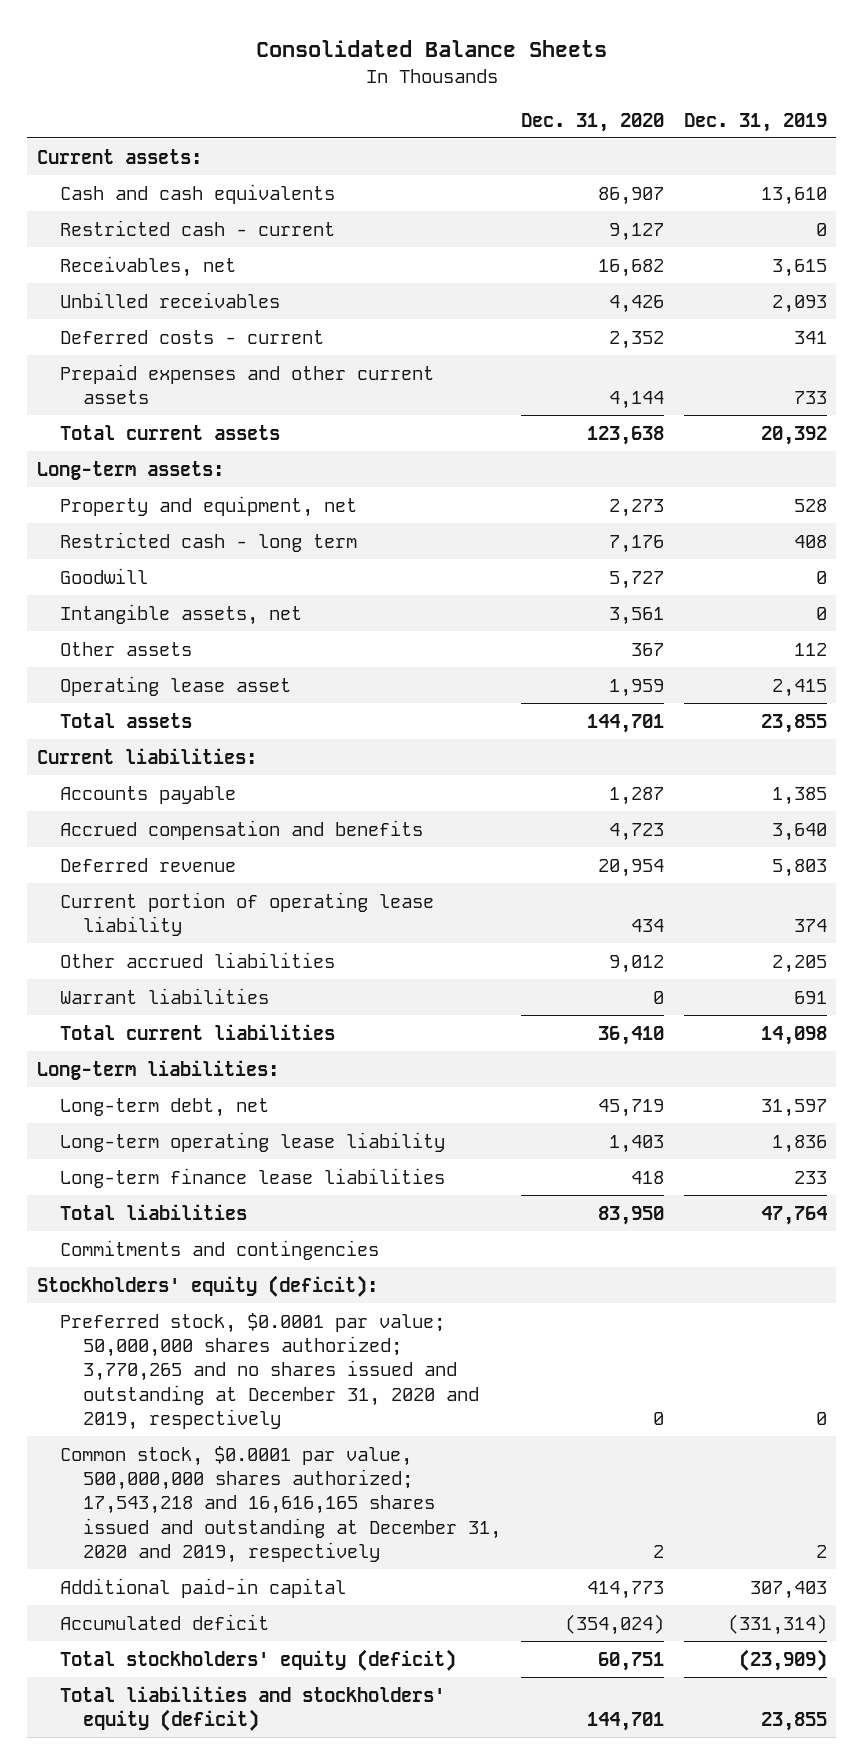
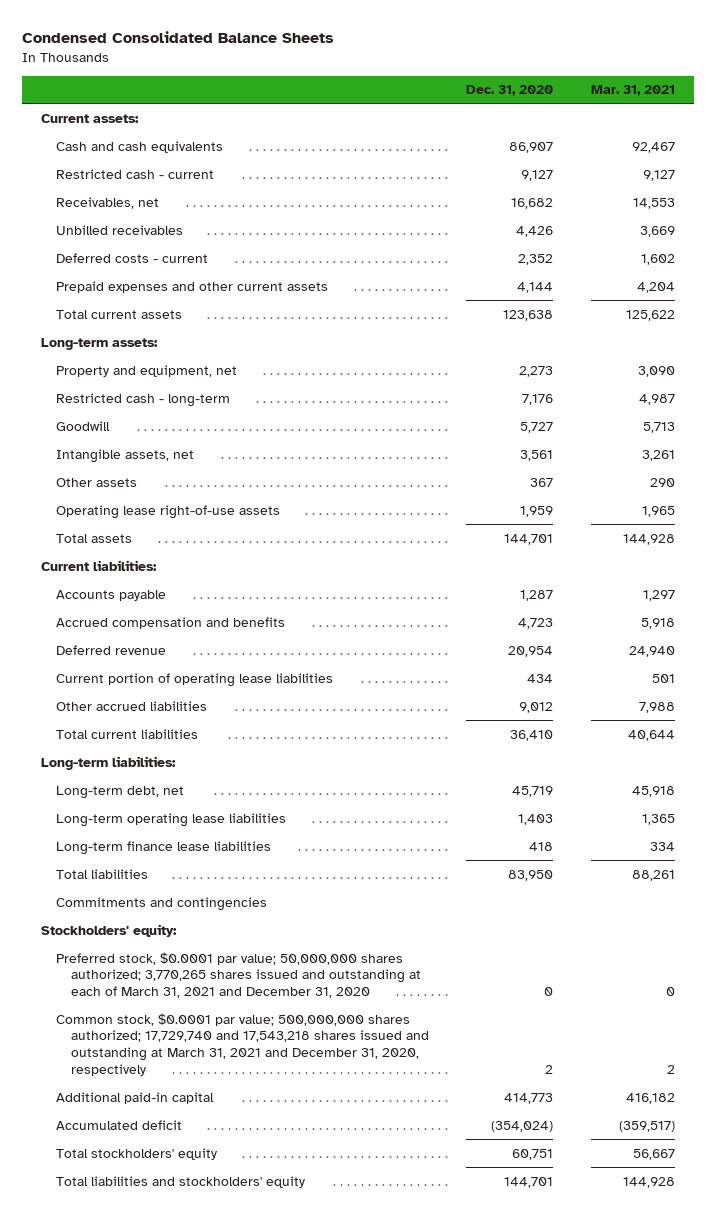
[255,39,607,57] Consolidated Balance Sheets -> [21,31,334,44] Condensed Consolidated Balance Sheets
[683,112,827,132] Dec. 31, 2019 -> none
none -> [591,85,676,97] Mar. 31, 2021
[60,531,358,552] Restricted cash - long term -> [55,392,230,407] Restricted cash - long-term
[60,675,292,696] Operating lease asset -> [55,504,280,519] Operating lease right-of-use assets
[60,891,435,936] Current portion of operating lease liability -> [55,672,333,687] Current portion of operating lease liabilities
[60,987,270,1004] Warrant liabilities -> none
[60,1131,446,1152] Long-term operating lease liability -> [55,812,286,827] Long-term operating lease liabilities
[36,1274,378,1297] Stockholders' equity (deficit): -> [40,923,177,937] Stockholders' equity:
[60,1312,480,1430] Preferred stock, $0.0001 par value; 50,000,000 shares authorized; 3,770,265 and no shares issued and outstanding at December 31, 2020 and 2019, respectively -> [55,951,421,999] Preferred stock, $0.0001 par value; 50,000,000 shares authorized; 3,770,265 shares issued and outstanding at each of March 31, 2021 and December 31, 2020
[60,1445,502,1563] Common stock, $0.0001 par value, 500,000,000 shares authorized; 17,543,218 and 16,616,165 shares issued and outstanding at December 31, 2020 and 2019, respectively -> [55,1012,429,1076] Common stock, $0.0001 par value; 500,000,000 shares authorized; 17,729,740 and 17,543,218 shares issued and outstanding at March 31, 2021 and December 31, 2020, respectively
[60,1648,457,1671] Total stockholders' equity (deficit) -> [55,1147,217,1160] Total stockholders' equity
[60,1685,446,1731] Total liabilities and stockholders' equity (deficit) -> [55,1175,305,1188] Total liabilities and stockholders' equity

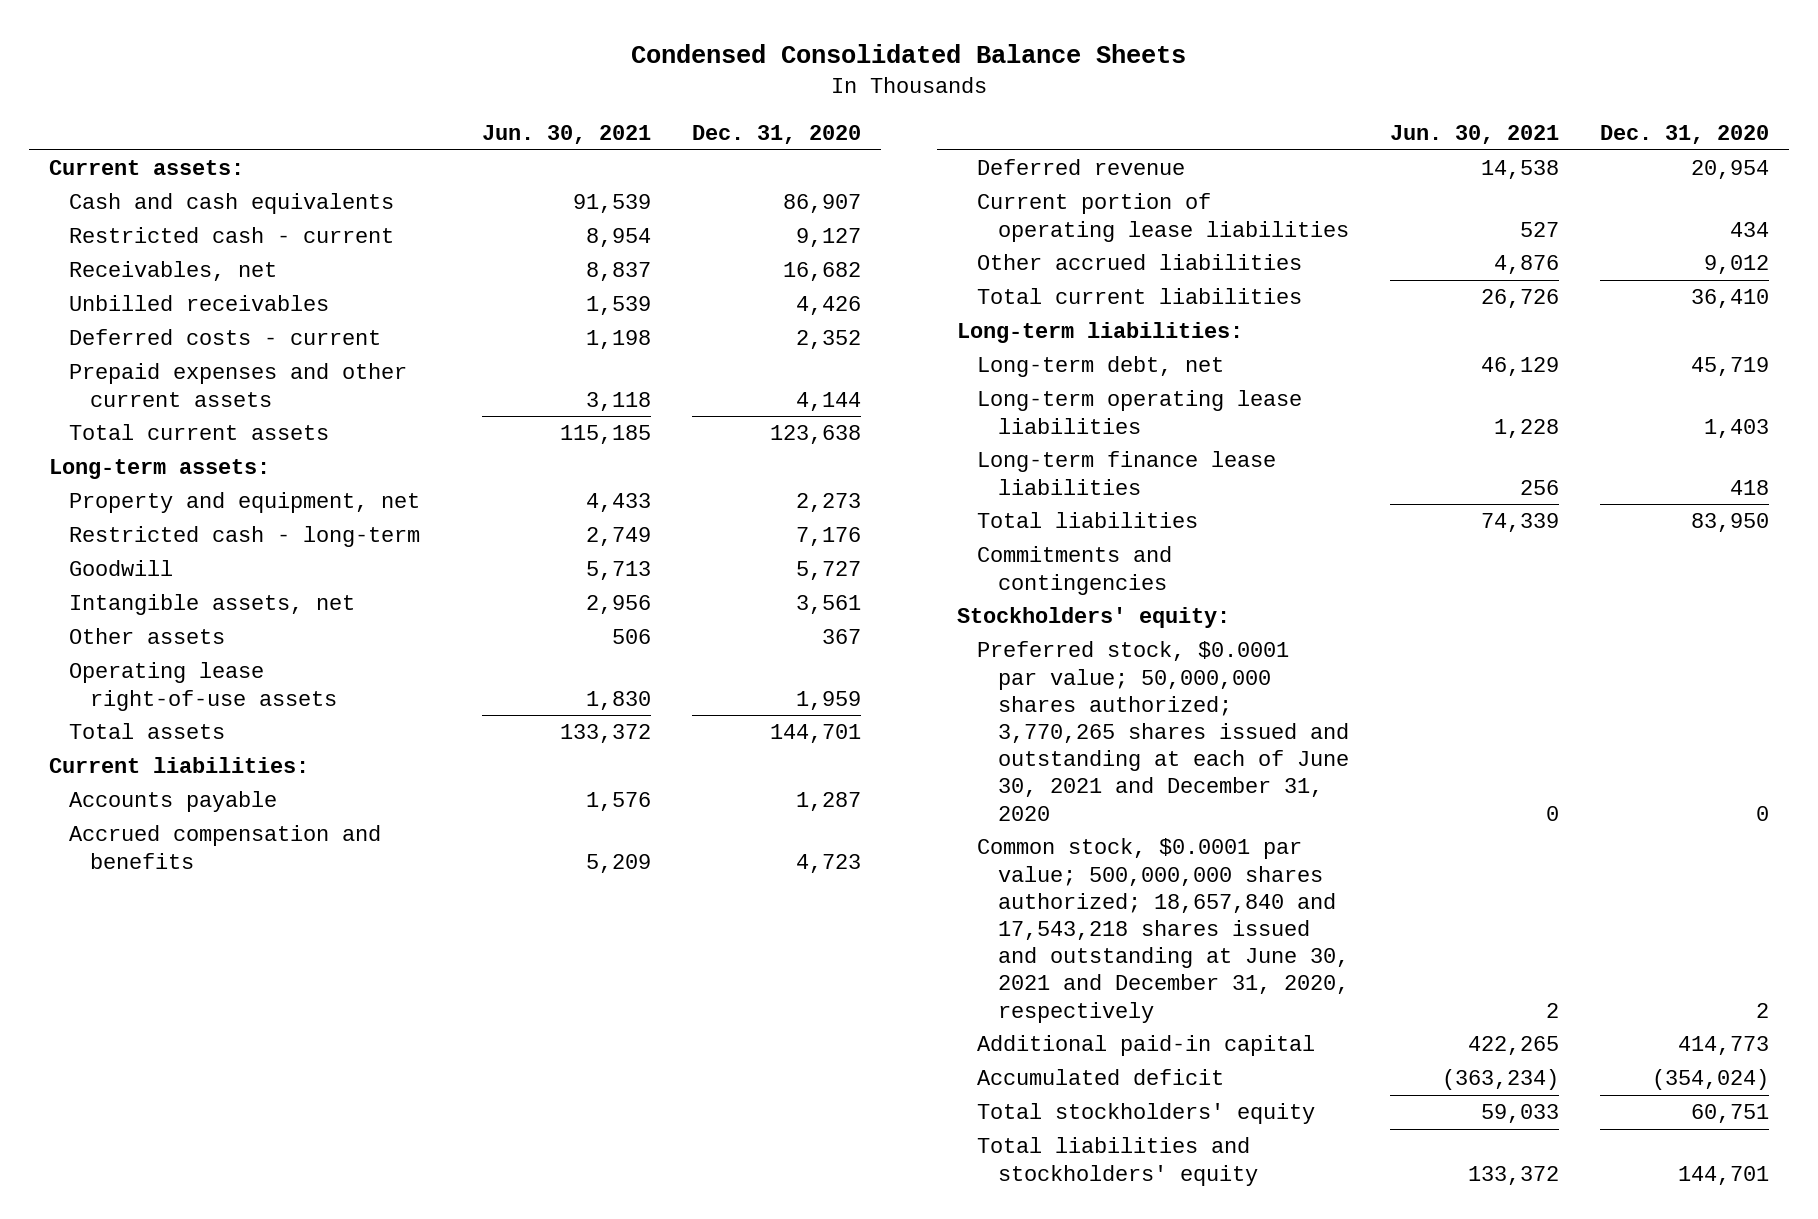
[591,85,676,97] Mar. 31, 2021 -> none
none -> [481,124,651,144] Jun. 30, 2021
[55,951,421,999] Preferred stock, $0.0001 par value; 50,000,000 shares authorized; 3,770,265 shares issued and outstanding at each of March 31, 2021 and December 31, 2020 -> [977,641,1349,821] Preferred stock, $0.0001 par value; 50,000,000 shares authorized; 3,770,265 shares issued and outstanding at each of June 30, 2021 and December 31, 2020
[55,1012,429,1076] Common stock, $0.0001 par value; 500,000,000 shares authorized; 17,729,740 and 17,543,218 shares issued and outstanding at March 31, 2021 and December 31, 2020, respectively -> [977,838,1349,1023] Common stock, $0.0001 par value; 500,000,000 shares authorized; 18,657,840 and 17,543,218 shares issued and outstanding at June 30, 2021 and December 31, 2020, respectively

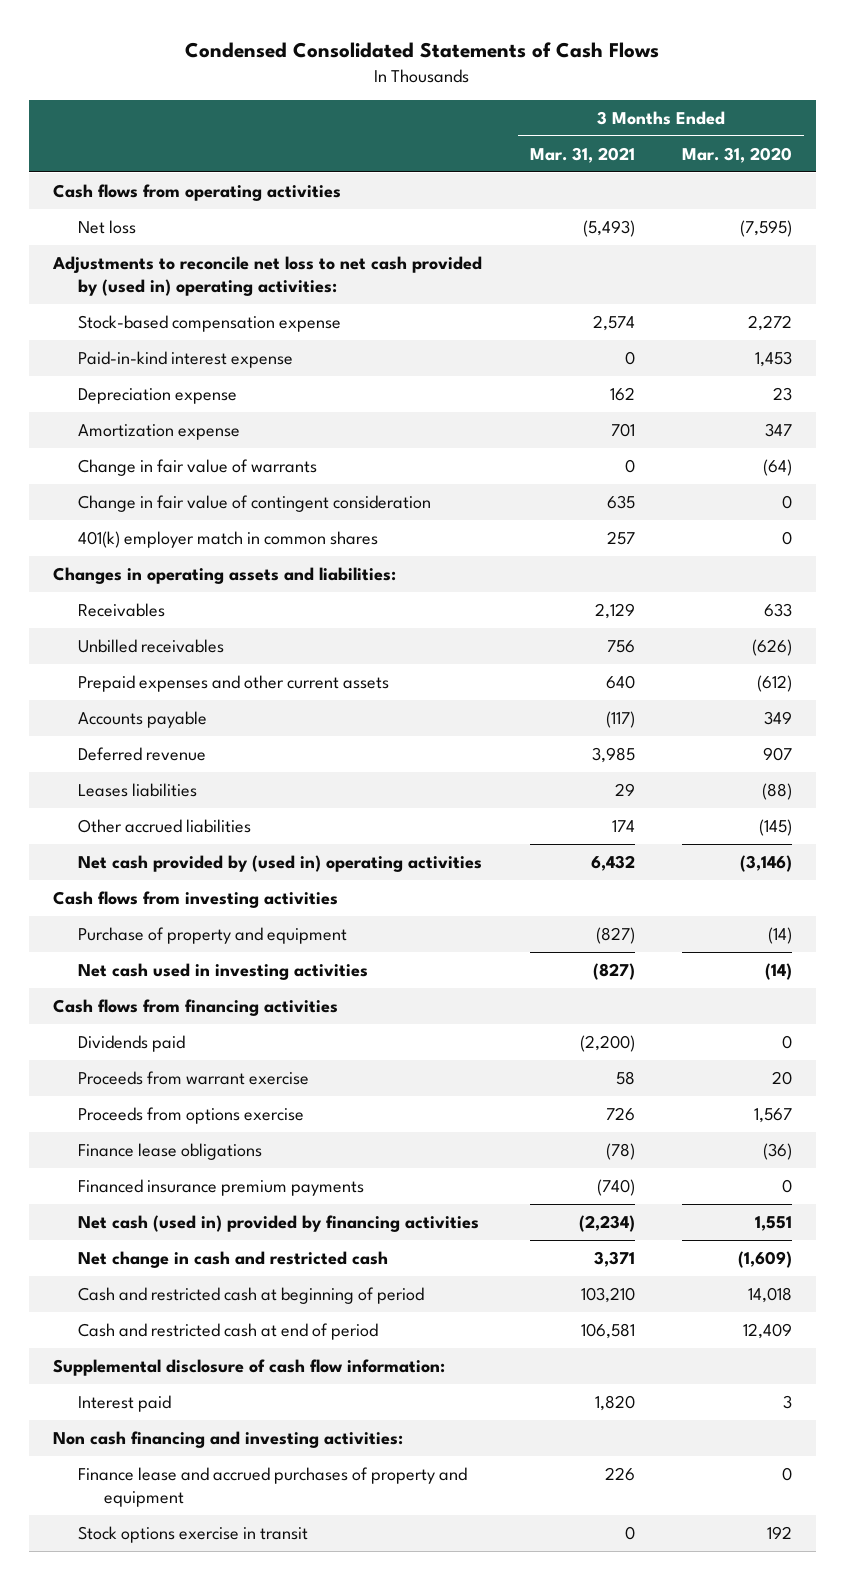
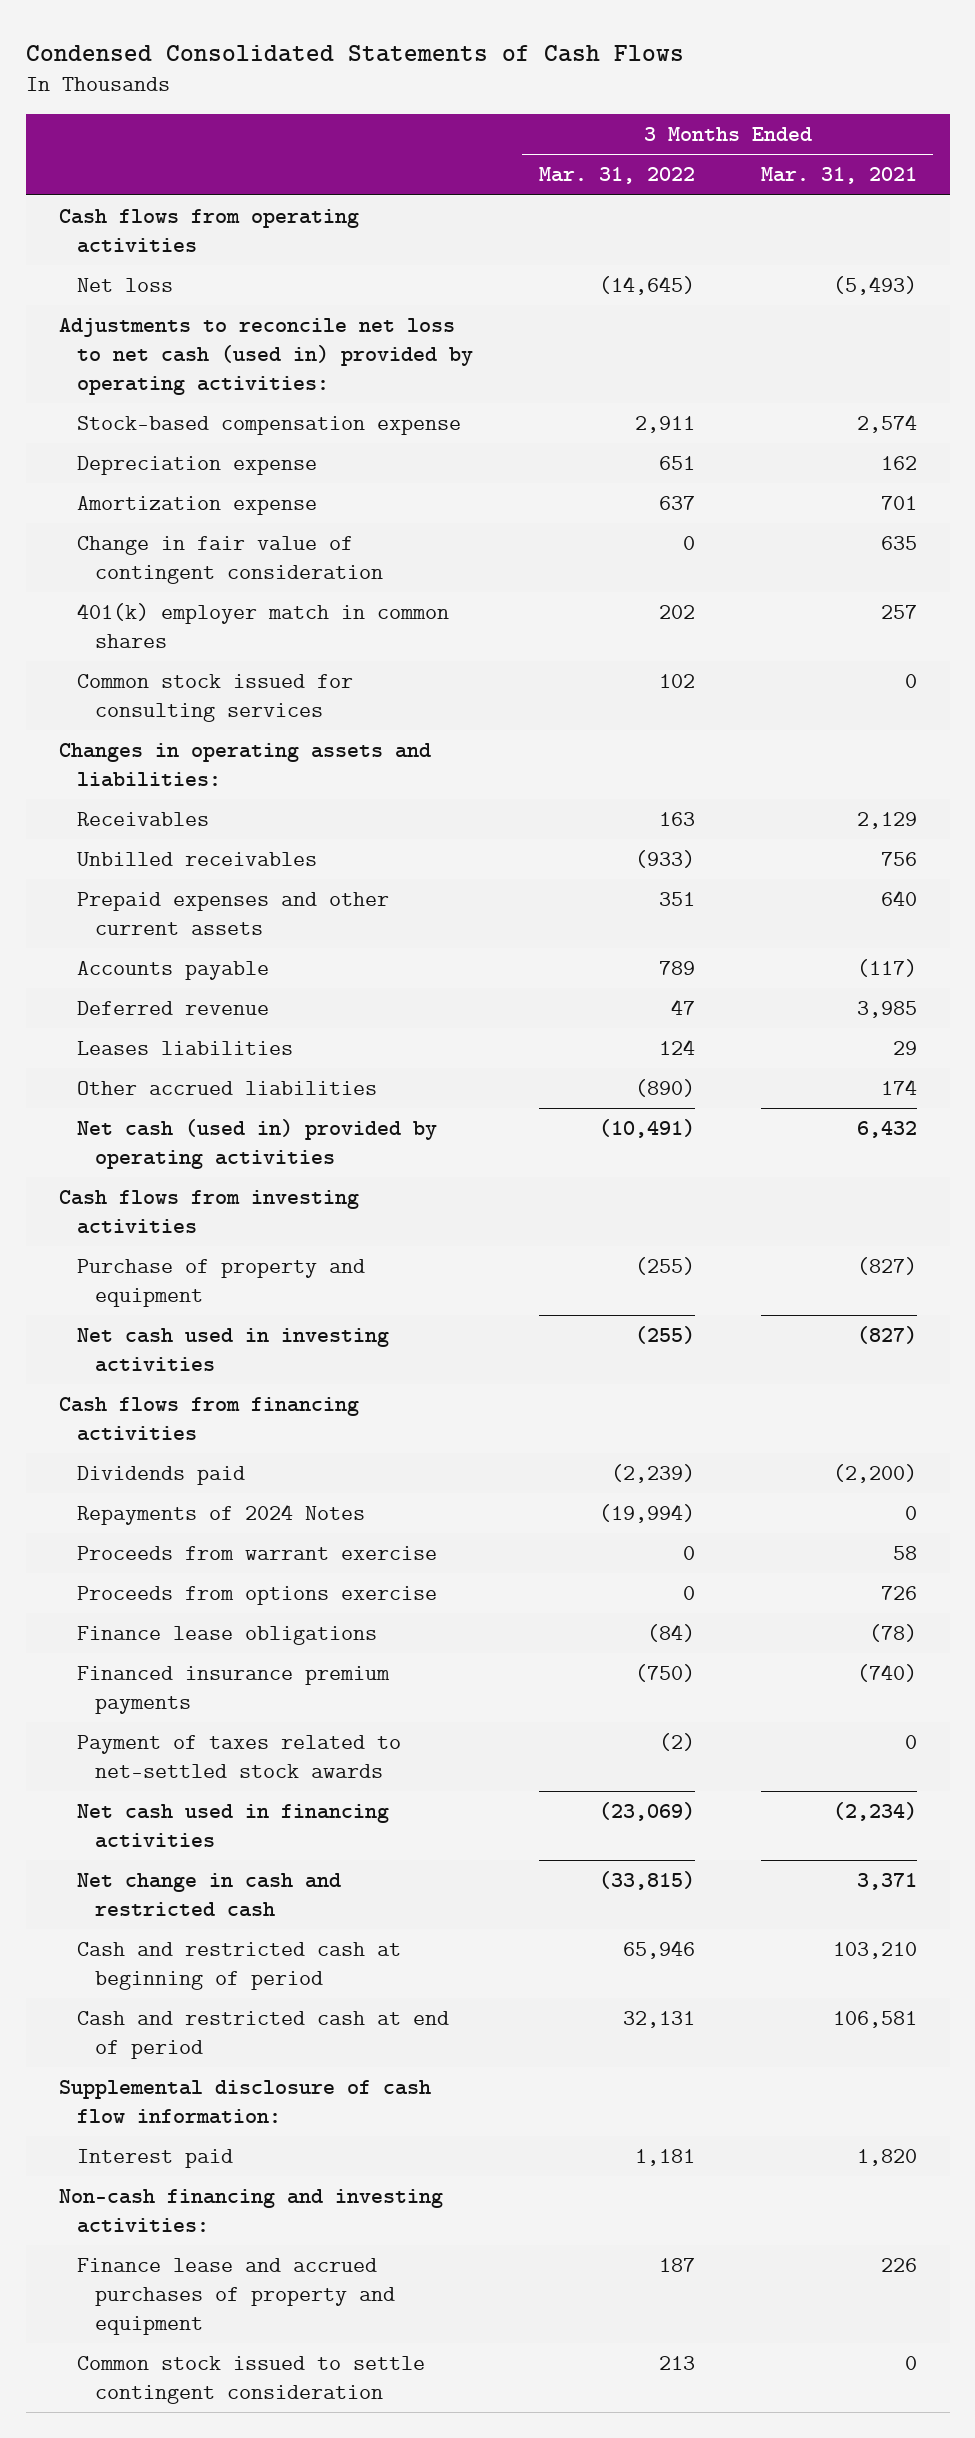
[682,146,793,163] Mar. 31, 2020 -> none
none -> [538,167,695,185] Mar. 31, 2022
[51,255,482,297] Adjustments to reconcile net loss to net cash provided by (used in) operating activities: -> [58,318,473,395] Adjustments to reconcile net loss to net cash (used in) provided by operating activities:
[78,350,294,368] Paid-in-kind interest expense -> none
[78,458,318,476] Change in fair value of warrants -> none
none -> [76,674,353,722] Common stock issued for consulting services
[78,854,483,872] Net cash provided by (used in) operating activities -> [76,1119,437,1169] Net cash (used in) provided by operating activities
none -> [76,1504,365,1526] Repayments of 2024 Notes
none -> [76,1735,401,1778] Payment of taxes related to net-settled stock awards
[78,1214,480,1232] Net cash (used in) provided by financing activities -> [76,1804,389,1848] Net cash used in financing activities
[52,1430,403,1448] Non cash financing and investing activities: -> [58,2189,443,2233] Non-cash financing and investing activities:
[78,1525,309,1543] Stock options exercise in transit -> none
none -> [76,2356,425,2404] Common stock issued to settle contingent consideration

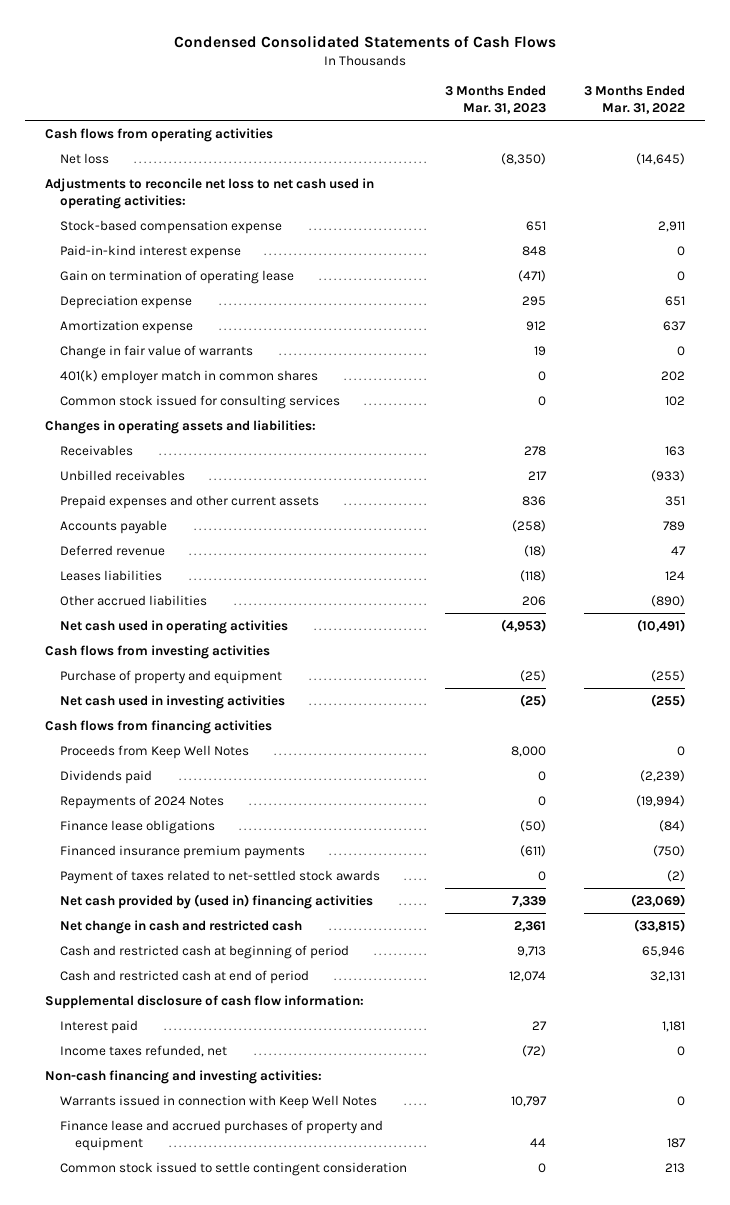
[760,167,917,185] Mar. 31, 2021 -> none
none -> [444,85,546,115] 3 Months Ended Mar. 31, 2023
[58,318,473,395] Adjustments to reconcile net loss to net cash (used in) provided by operating activities: -> [44,177,374,209] Adjustments to reconcile net loss to net cash used in operating activities:
none -> [59,244,241,259] Paid-in-kind interest expense
none -> [59,269,294,284] Gain on termination of operating lease
[76,536,384,584] Change in fair value of contingent consideration -> [59,344,253,359] Change in fair value of warrants
[76,1119,437,1169] Net cash (used in) provided by operating activities -> [59,619,288,634] Net cash used in operating activities
none -> [59,744,249,759] Proceeds from Keep Well Notes
[76,1546,437,1561] Proceeds from warrant exercise -> none
[76,1586,437,1606] Proceeds from options exercise -> none
[76,1804,389,1848] Net cash used in financing activities -> [59,893,373,909] Net cash provided by (used in) financing activities
none -> [59,1044,227,1057] Income taxes refunded, net
none -> [59,1094,377,1109] Warrants issued in connection with Keep Well Notes

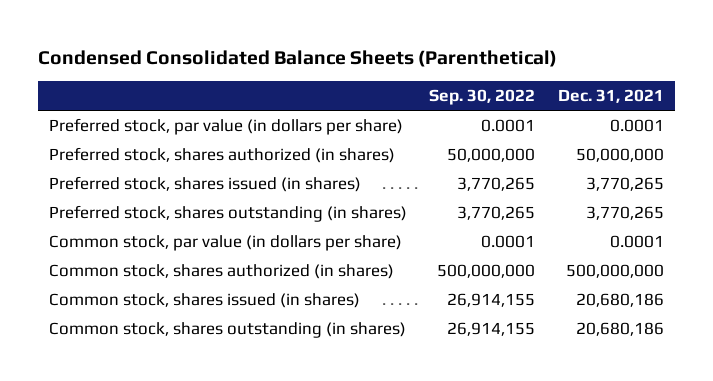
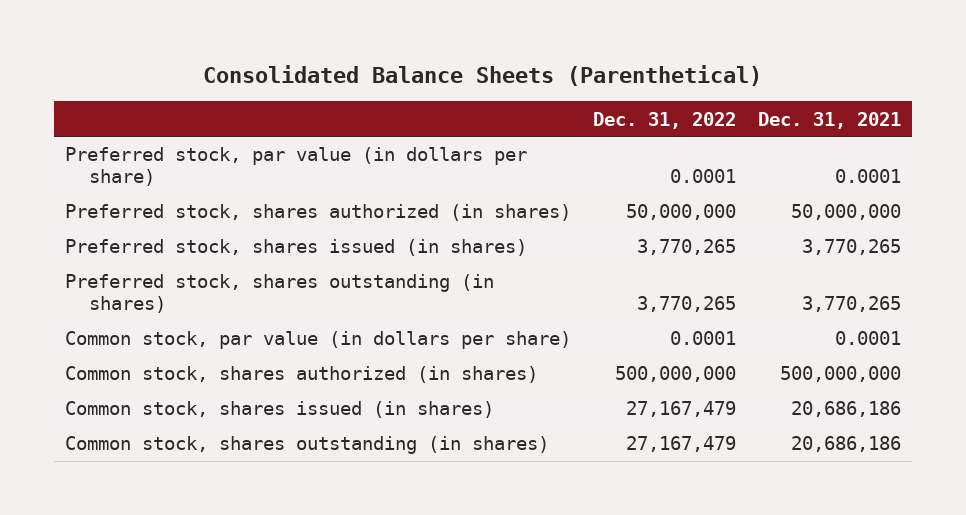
[37,50,557,68] Condensed Consolidated Balance Sheets (Parenthetical) -> [203,64,763,86] Consolidated Balance Sheets (Parenthetical)
[429,89,536,106] Sep. 30, 2022 -> none
none -> [593,111,737,129] Dec. 31, 2022
[575,293,664,308] 20,680,186 -> [791,401,902,418] 20,686,186
[575,322,664,337] 20,680,186 -> [791,436,902,453] 20,686,186

